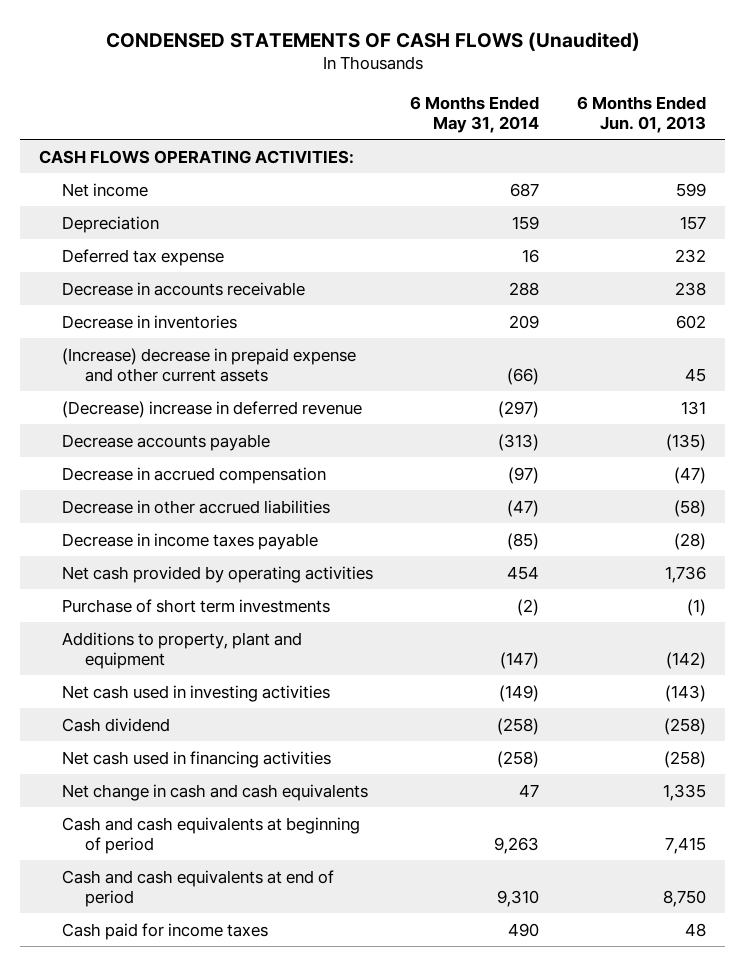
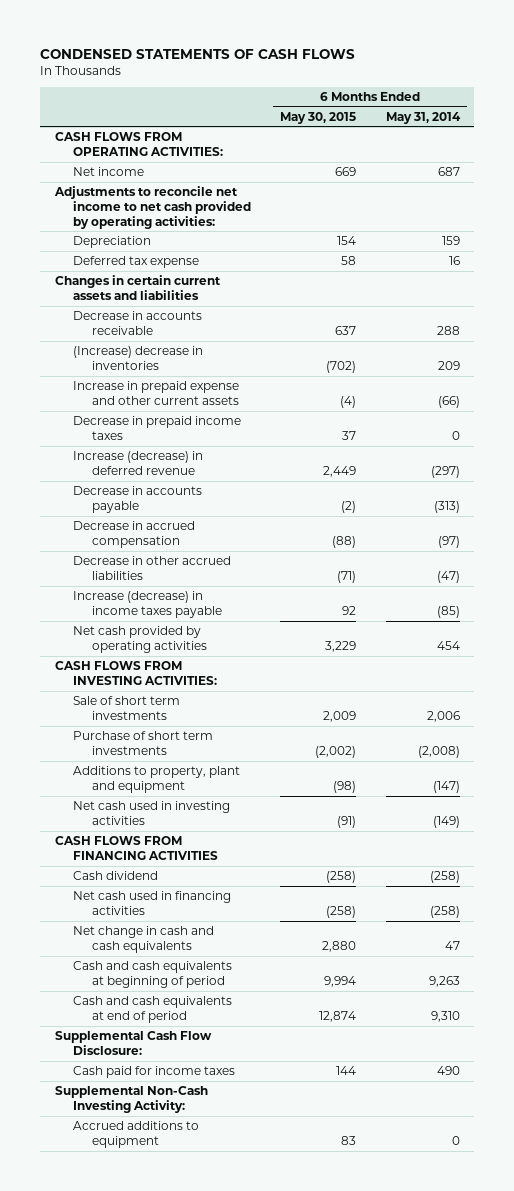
[105,31,640,51] CONDENSED STATEMENTS OF CASH FLOWS (Unaudited) -> [40,48,356,59] CONDENSED STATEMENTS OF CASH FLOWS
[577,95,707,133] 6 Months Ended Jun. 01, 2013 -> none
none -> [280,111,357,124] May 30, 2015
[39,149,355,164] CASH FLOWS OPERATING ACTIVITIES: -> [54,132,224,156] CASH FLOWS FROM OPERATING ACTIVITIES:
none -> [53,186,252,229] Adjustments to reconcile net income to net cash provided by operating activities:
none -> [54,275,221,300] Changes in certain current assets and liabilities
[61,314,237,329] Decrease in inventories -> [73,346,204,370] (Increase) decrease in inventories
[61,347,356,382] (Increase) decrease in prepaid expense and other current assets -> [73,381,240,405] Increase in prepaid expense and other current assets
none -> [73,416,242,440] Decrease in prepaid income taxes
[61,400,362,418] (Decrease) increase in deferred revenue -> [73,451,204,475] Increase (decrease) in deferred revenue
[61,433,270,451] Decrease accounts payable -> [73,486,203,513] Decrease in accounts payable
[61,532,318,550] Decrease in income taxes payable -> [73,591,222,618] Increase (decrease) in income taxes payable
none -> [54,661,218,685] CASH FLOWS FROM INVESTING ACTIVITIES:
none -> [73,696,181,720] Sale of short term investments
[517,598,540,616] (2) -> [417,745,460,758] (2,008)
none -> [54,836,219,860] CASH FLOWS FROM FINANCING ACTIVITIES
none -> [54,1031,212,1055] Supplemental Cash Flow Disclosure:
none -> [54,1086,208,1113] Supplemental Non-Cash Investing Activity:
none -> [73,1121,200,1148] Accrued additions to equipment

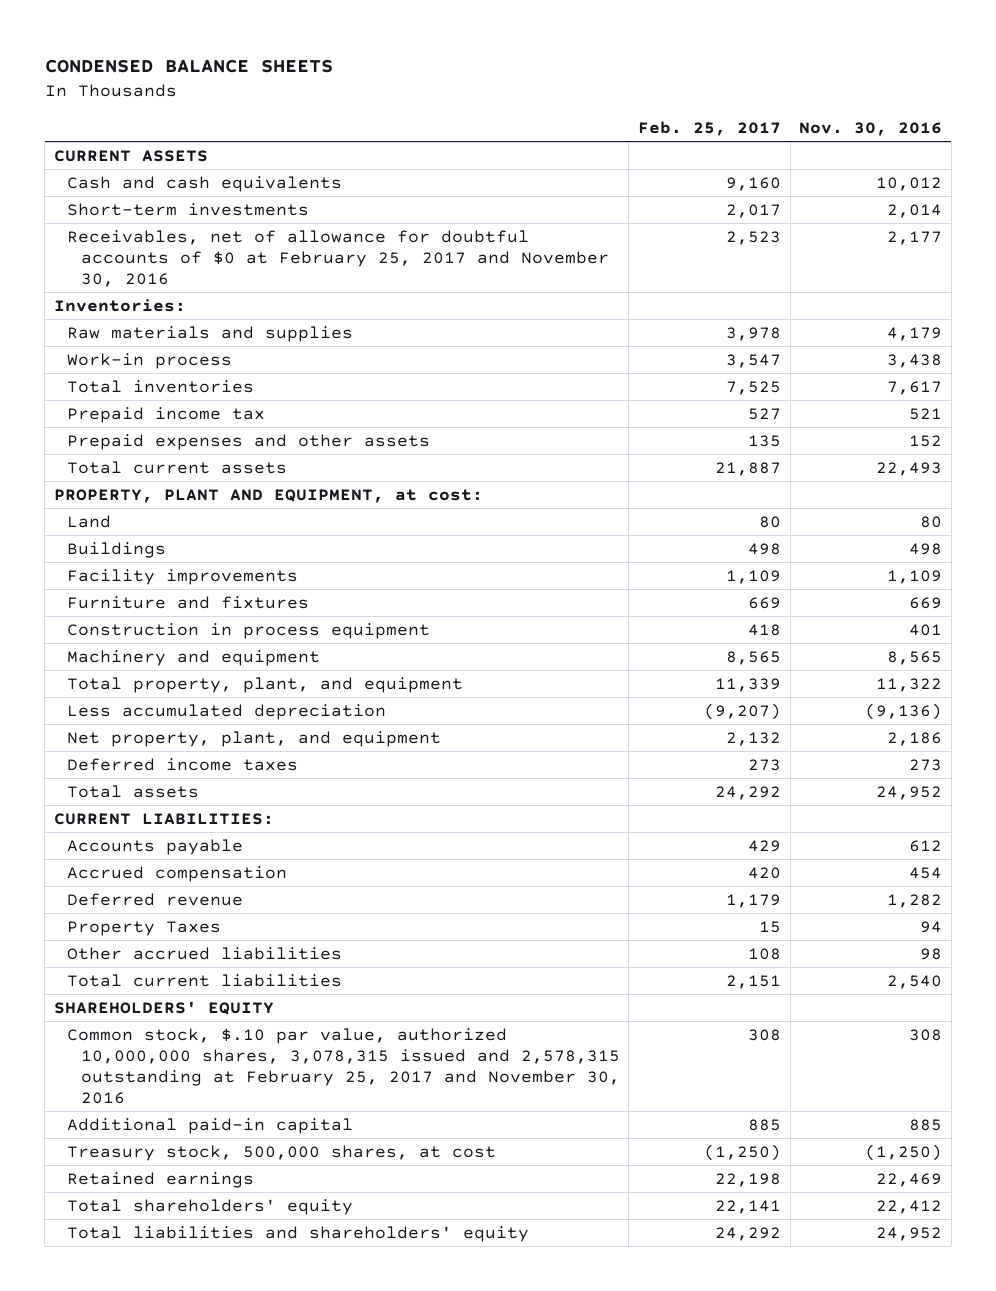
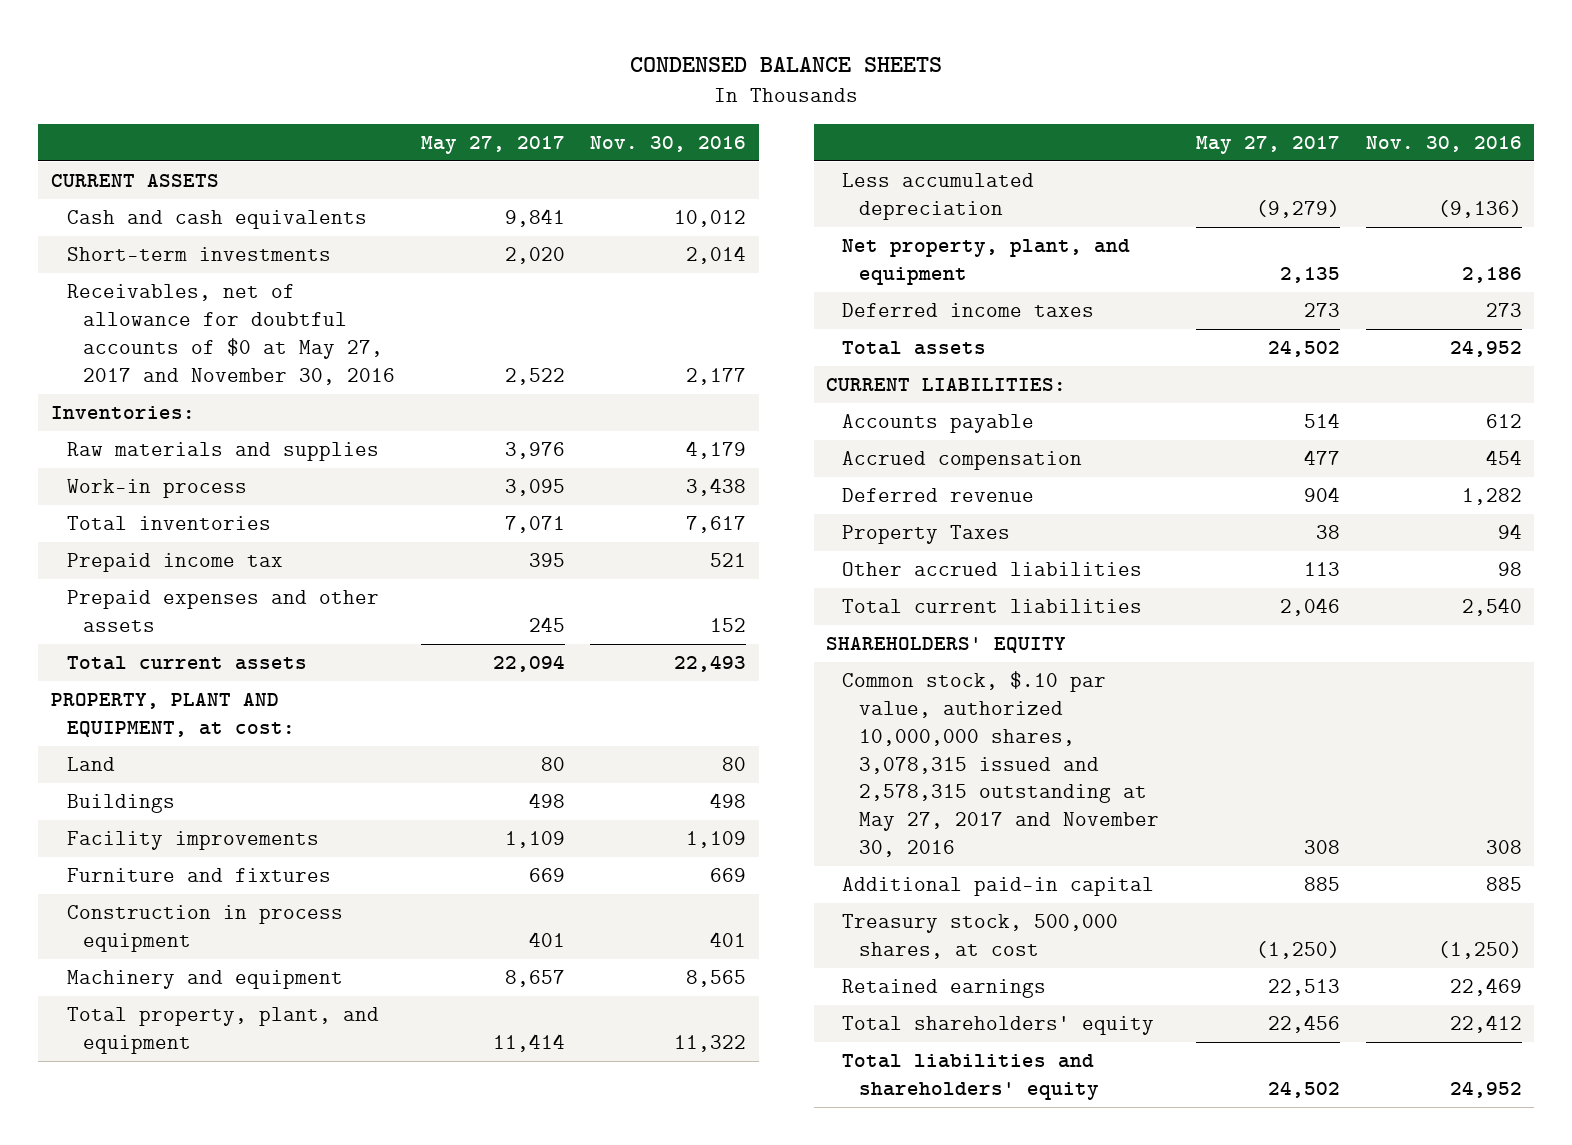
[637,120,781,136] Feb. 25, 2017 -> none
none -> [420,135,565,154] May 27, 2017
[67,229,609,288] Receivables, net of allowance for doubtful accounts of $0 at February 25, 2017 and November 30, 2016 -> [66,284,396,385] Receivables, net of allowance for doubtful accounts of $0 at May 27, 2017 and November 30, 2016
[67,1027,620,1105] Common stock, $.10 par value, authorized 10,000,000 shares, 3,078,315 issued and 2,578,315 outstanding at February 25, 2017 and November 30, 2016 -> [842,671,1159,857] Common stock, $.10 par value, authorized 10,000,000 shares, 3,078,315 issued and 2,578,315 outstanding at May 27, 2017 and November 30, 2016

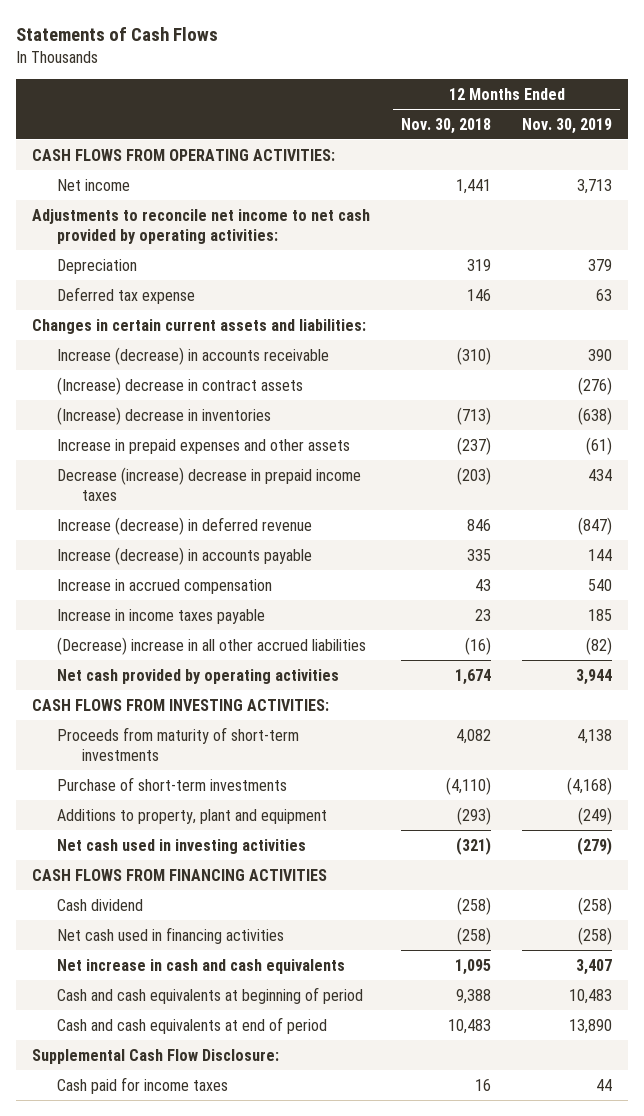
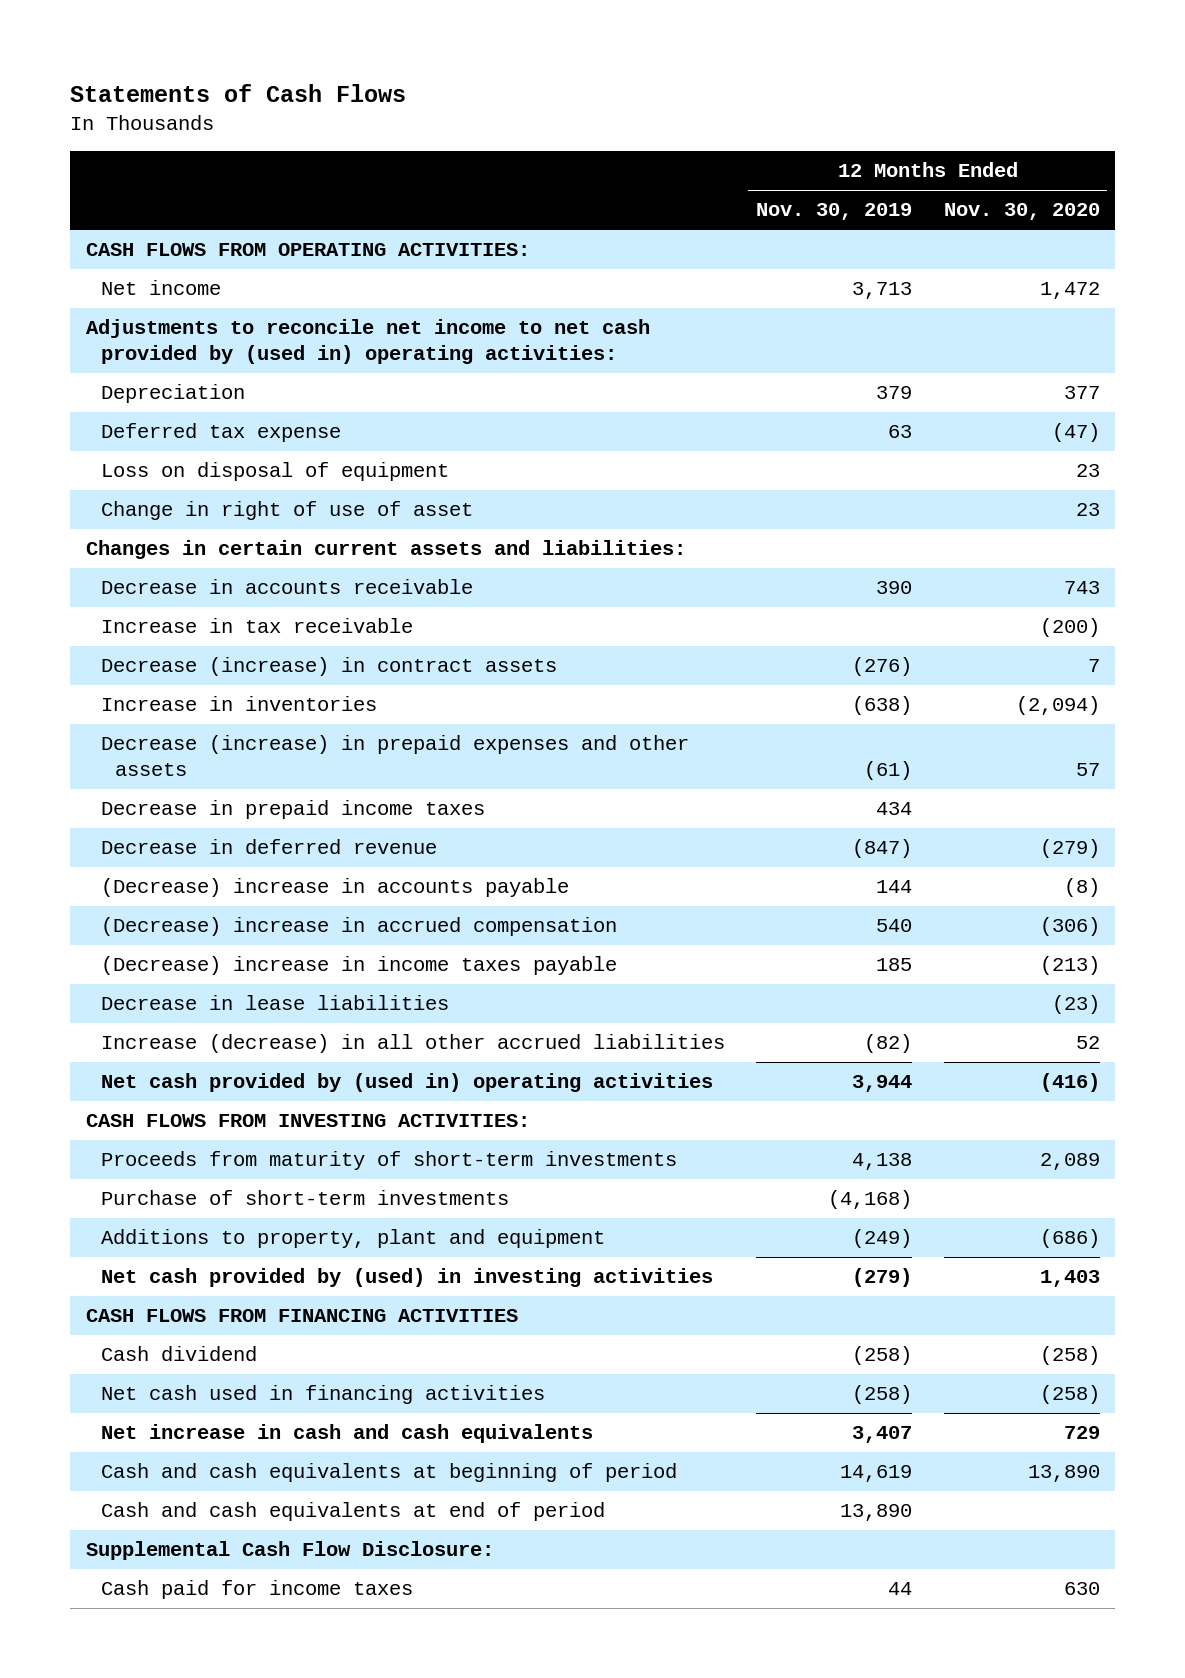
[401,117,492,134] Nov. 30, 2018 -> none
none -> [943,203,1100,221] Nov. 30, 2020
[31,208,370,245] Adjustments to reconcile net income to net cash provided by operating activities: -> [85,319,650,364] Adjustments to reconcile net income to net cash provided by (used in) operating activities:
none -> [100,462,449,482] Loss on disposal of equipment
none -> [100,501,473,521] Change in right of use of asset
[57,346,330,365] Increase (decrease) in accounts receivable -> [100,579,473,595] Decrease in accounts receivable
none -> [100,618,413,634] Increase in tax receivable
[57,376,304,395] (Increase) decrease in contract assets -> [100,657,557,677] Decrease (increase) in contract assets
[57,406,272,425] (Increase) decrease in inventories -> [100,696,377,712] Increase in inventories
[57,438,351,454] Increase in prepaid expenses and other assets -> [100,735,689,776] Decrease (increase) in prepaid expenses and other assets
[57,466,362,502] Decrease (increase) decrease in prepaid income taxes -> [100,800,485,820] Decrease in prepaid income taxes
[57,516,313,535] Increase (decrease) in deferred revenue -> [100,839,437,855] Decrease in deferred revenue
[57,546,313,565] Increase (decrease) in accounts payable -> [100,878,569,898] (Decrease) increase in accounts payable
[57,578,273,594] Increase in accrued compensation -> [100,917,617,937] (Decrease) increase in accrued compensation
[57,608,266,624] Increase in income taxes payable -> [100,956,617,976] (Decrease) increase in income taxes payable
none -> [100,995,449,1011] Decrease in lease liabilities
[57,636,367,655] (Decrease) increase in all other accrued liabilities -> [100,1034,725,1054] Increase (decrease) in all other accrued liabilities
[57,668,340,684] Net cash provided by operating activities -> [100,1073,713,1093] Net cash provided by (used in) operating activities
[57,838,307,854] Net cash used in investing activities -> [100,1268,713,1288] Net cash provided by (used) in investing activities
[569,988,613,1004] 10,483 -> [840,1465,913,1483] 14,619

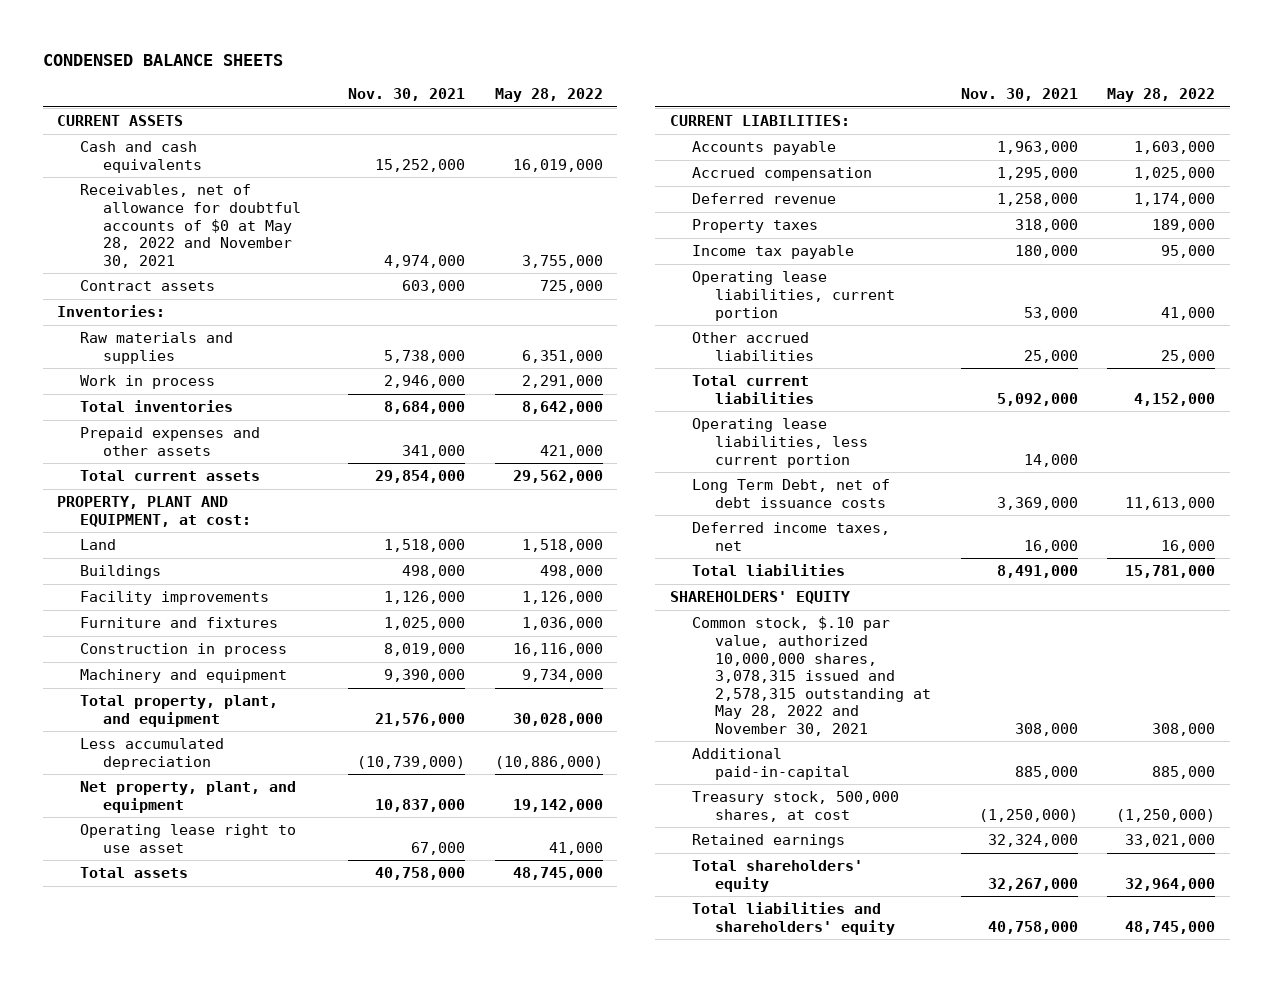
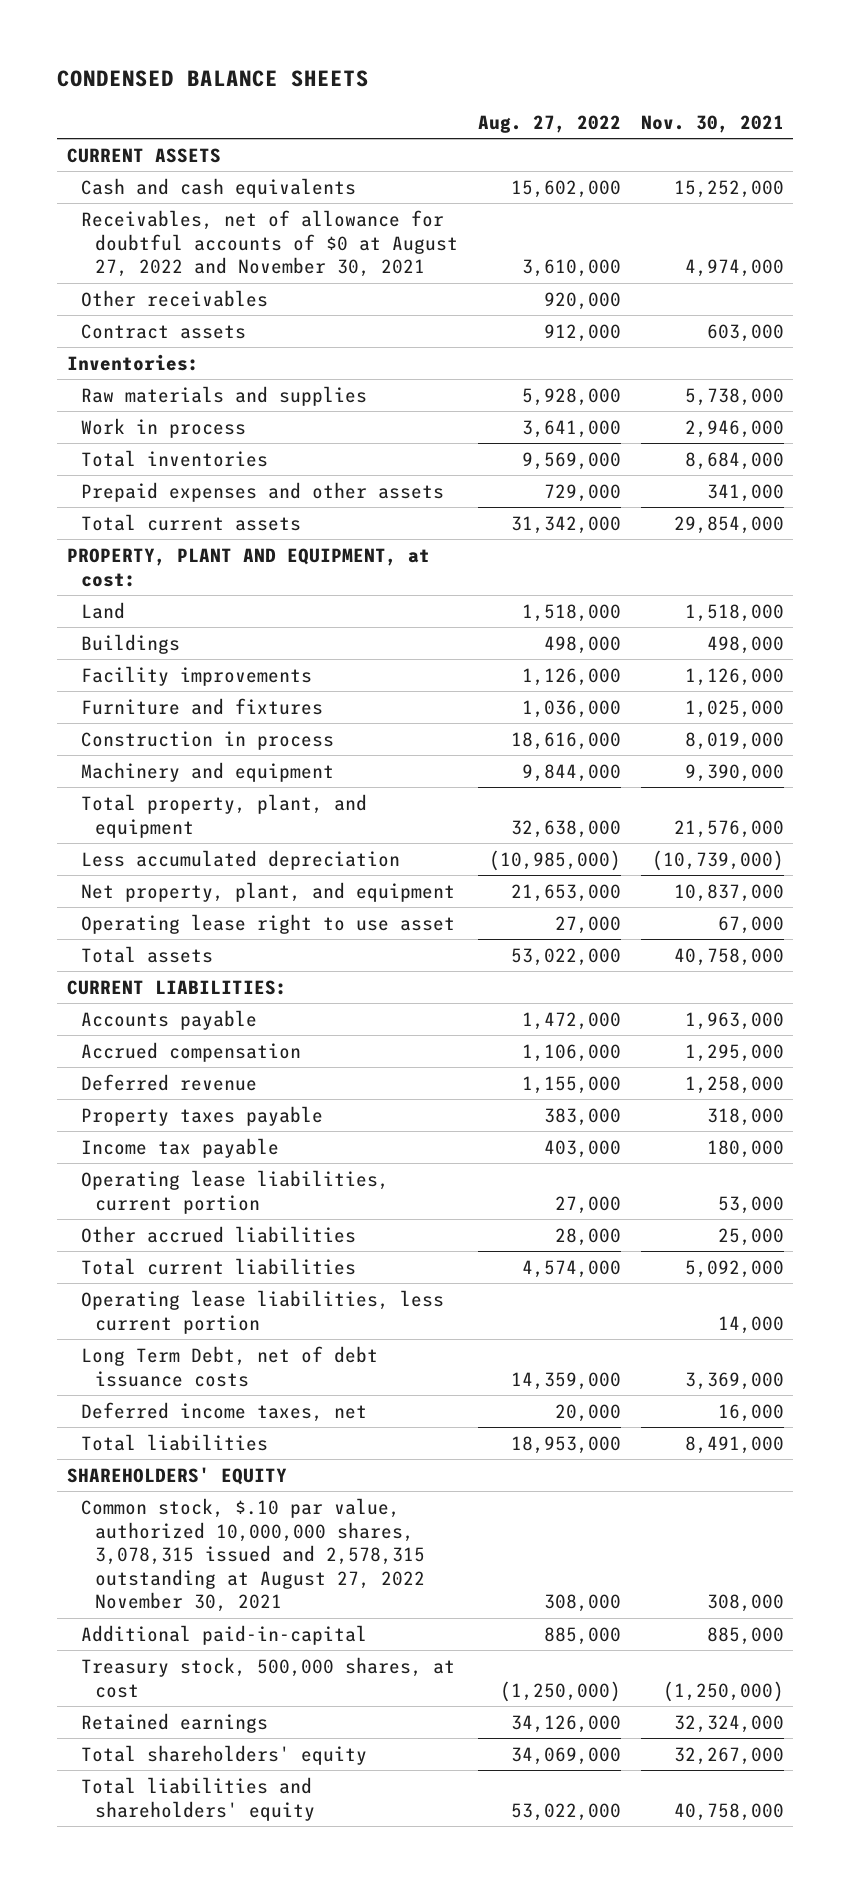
[494,88,603,103] May 28, 2022 -> none
none -> [477,114,621,133] Aug. 27, 2022
[80,184,302,268] Receivables, net of allowance for doubtful accounts of $0 at May 28, 2022 and November 30, 2021 -> [80,209,459,278] Receivables, net of allowance for doubtful accounts of $0 at August 27, 2022 and November 30, 2021
none -> [80,289,268,307] Other receivables
[692,219,819,234] Property taxes -> [80,1105,323,1126] Property taxes payable
[692,616,932,736] Common stock, $.10 par value, authorized 10,000,000 shares, 3,078,315 issued and 2,578,315 outstanding at May 28, 2022 and November 30, 2021 -> [80,1497,426,1613] Common stock, $.10 par value, authorized 10,000,000 shares, 3,078,315 issued and 2,578,315 outstanding at August 27, 2022 November 30, 2021

